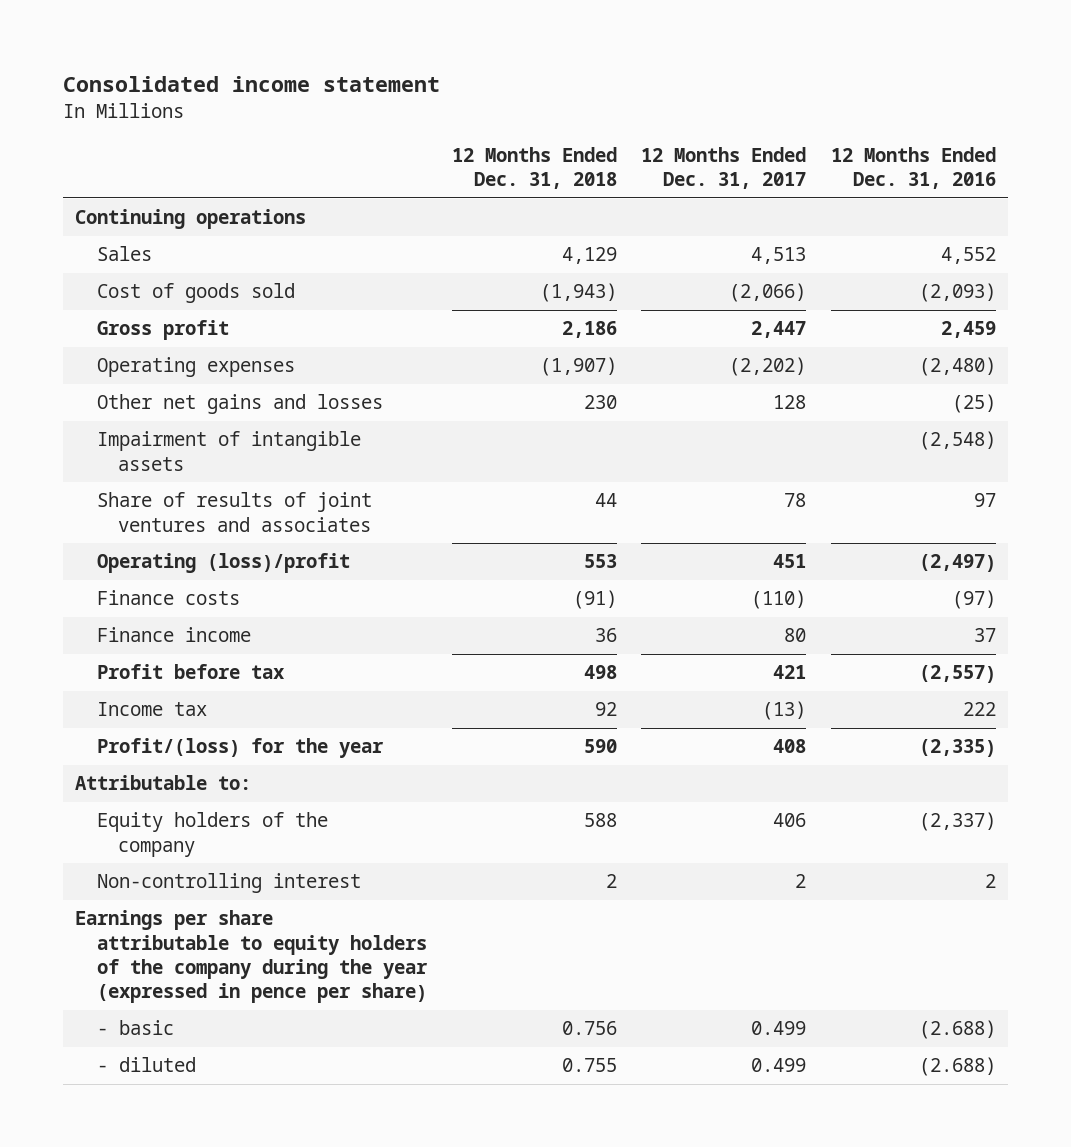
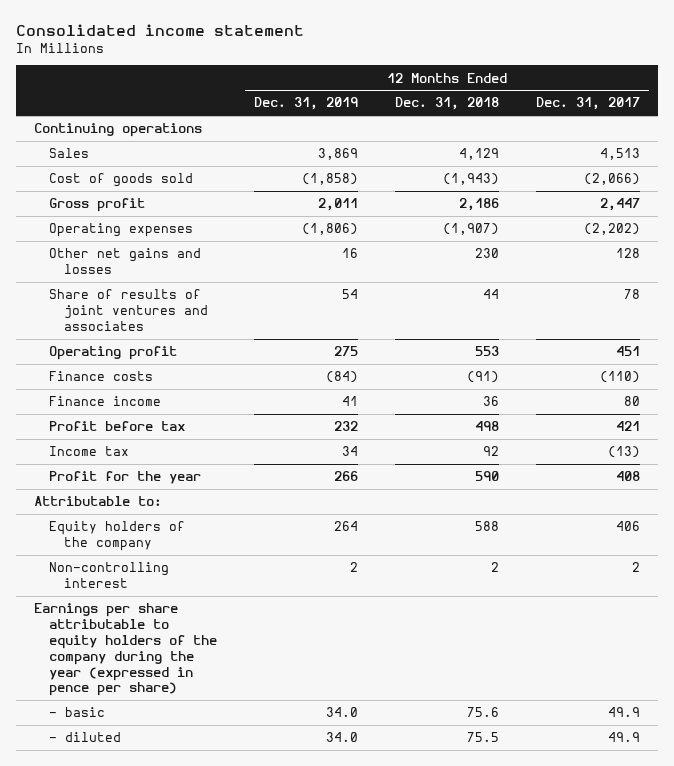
[831,146,997,190] 12 Months Ended Dec. 31, 2016 -> none
none -> [253,97,358,111] Dec. 31, 2019
[96,431,361,471] Impairment of intangible assets -> none
[96,553,350,574] Operating (loss)/profit -> [49,346,178,361] Operating profit
[96,738,384,759] Profit/(loss) for the year -> [49,471,202,485] Profit for the year
[561,1021,617,1036] 0.756 -> [466,707,499,718] 75.6
[751,1021,807,1036] 0.499 -> [607,707,640,718] 49.9
[561,1058,617,1073] 0.755 -> [466,732,499,743] 75.5
[751,1058,807,1073] 0.499 -> [607,732,640,743] 49.9

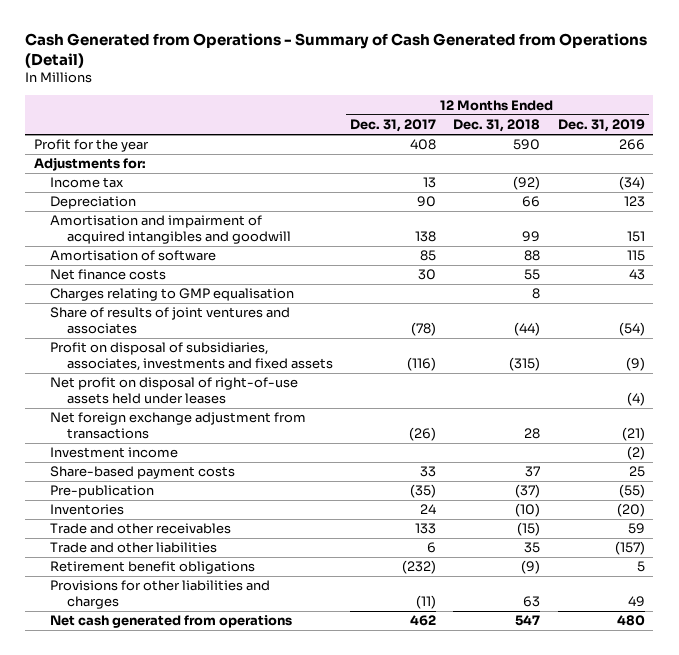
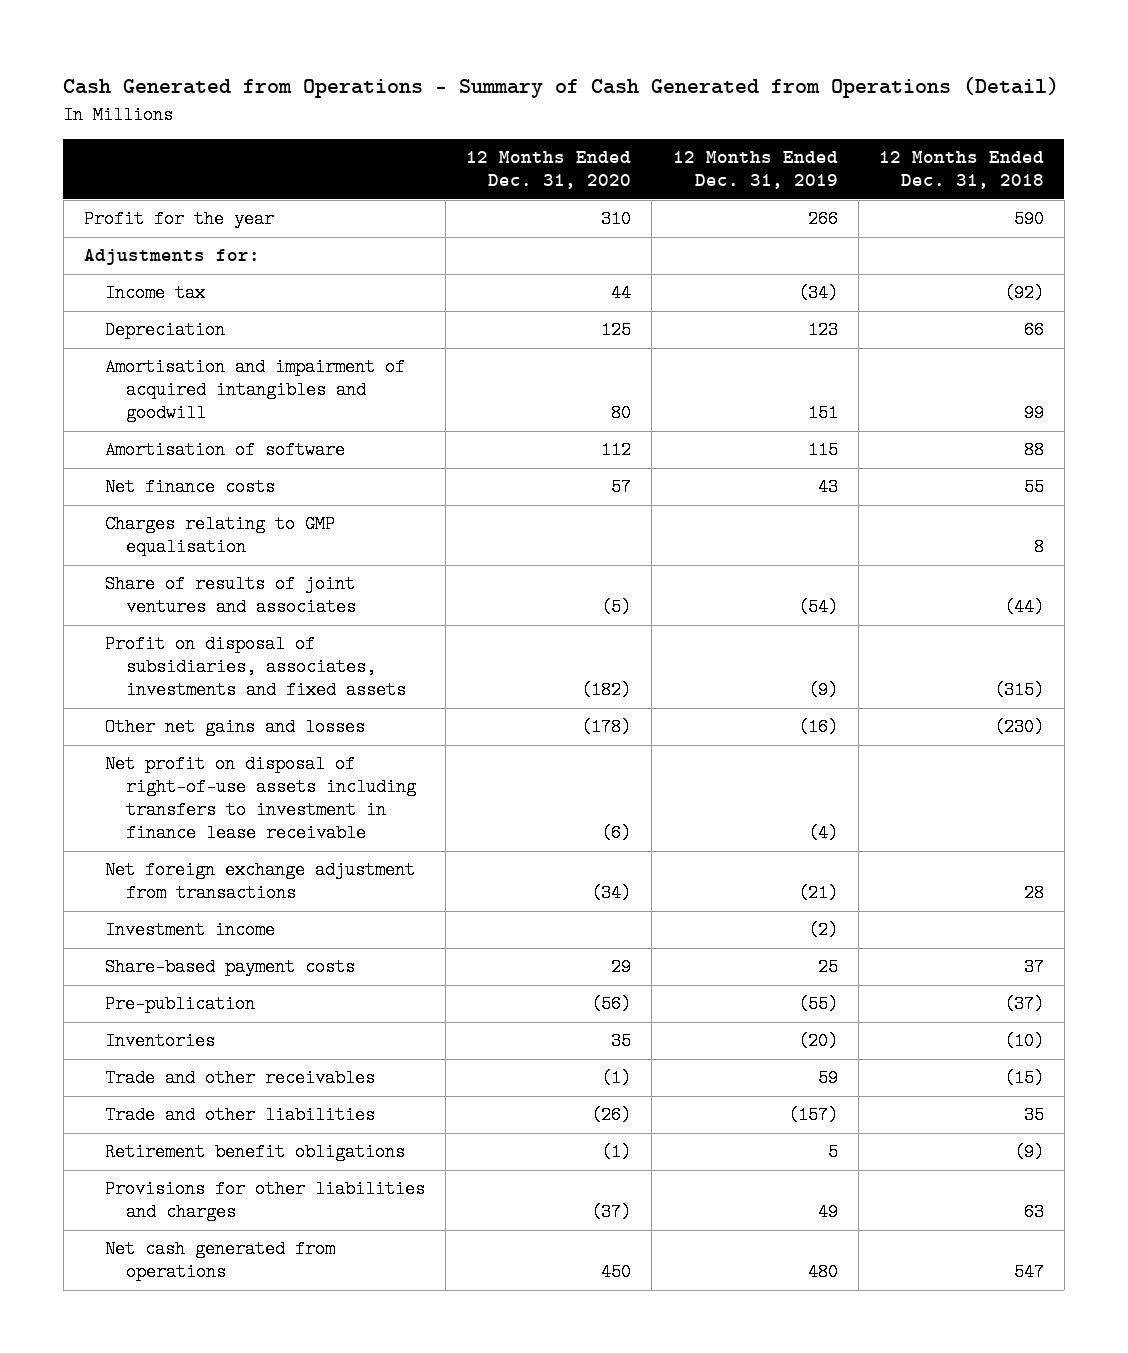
[350,119,437,133] Dec. 31, 2017 -> none
none -> [466,151,632,190] 12 Months Ended Dec. 31, 2020
none -> [105,718,366,737] Other net gains and losses
[50,377,299,404] Net profit on disposal of right-of-use assets held under leases -> [105,755,417,843] Net profit on disposal of right-of-use assets including transfers to investment in finance lease receivable

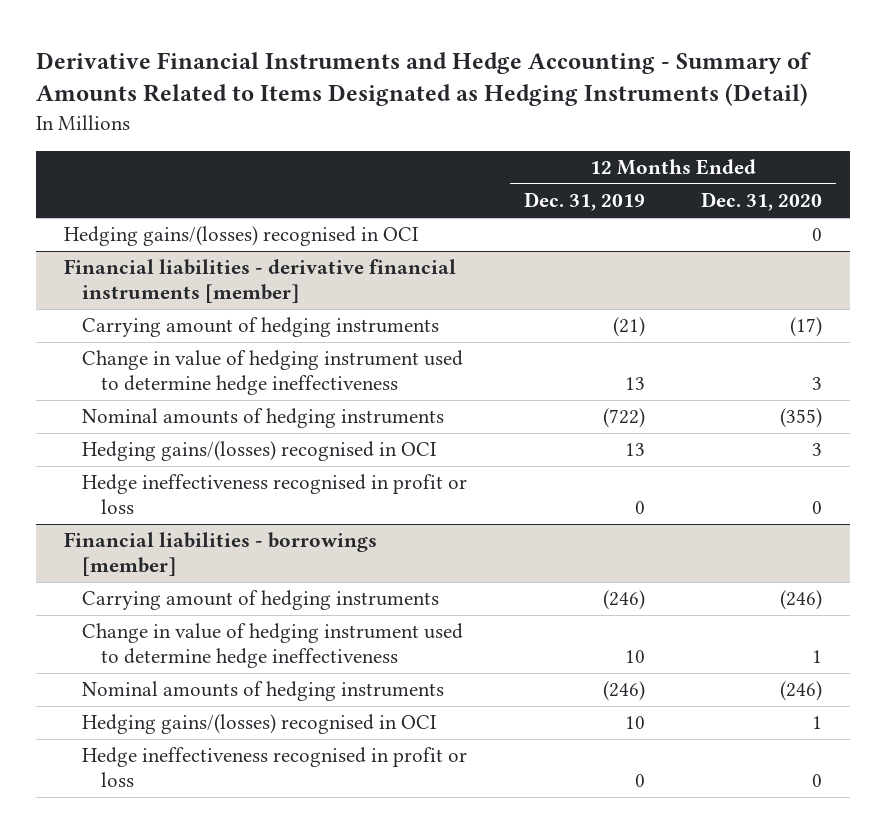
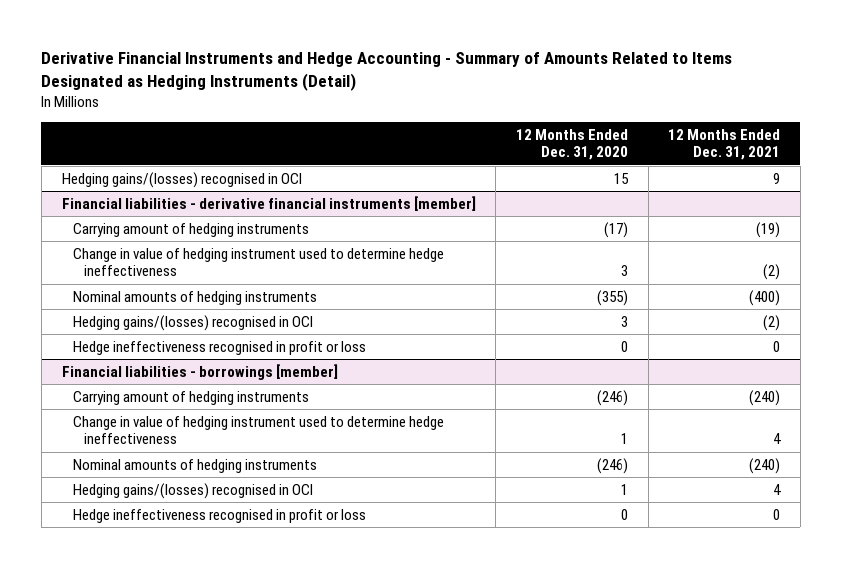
[523,192,645,212] Dec. 31, 2019 -> none
none -> [668,128,781,161] 12 Months Ended Dec. 31, 2021
[812,228,823,242] 0 -> [613,172,629,184] 15

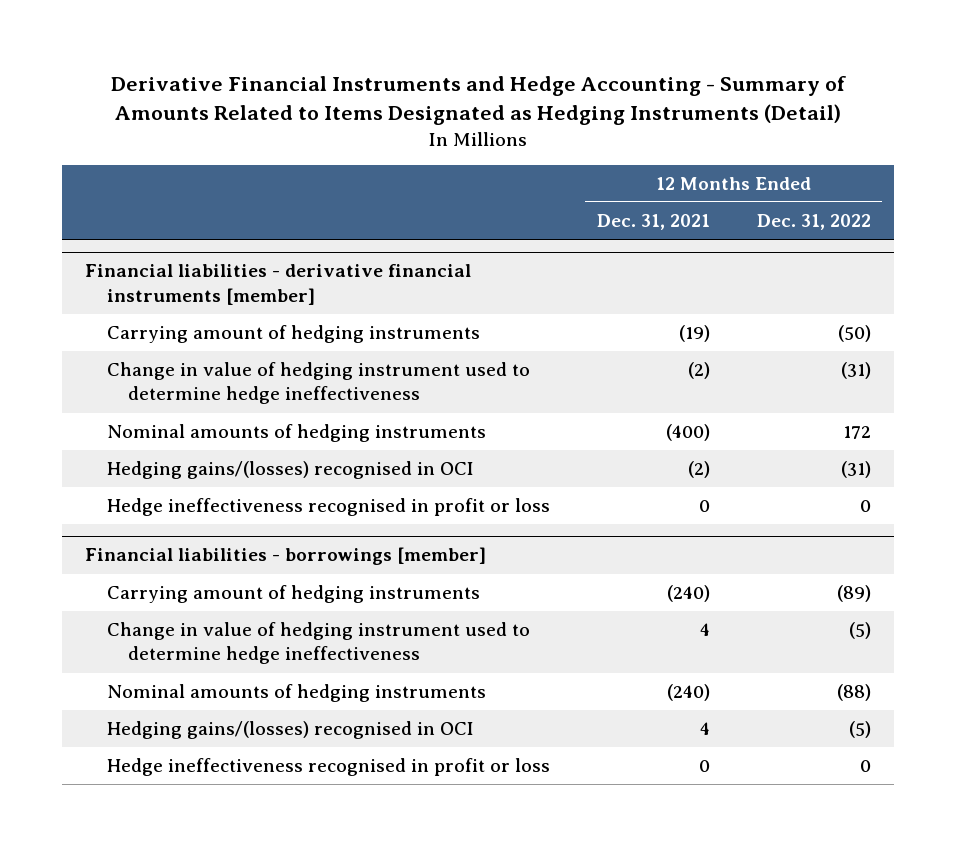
[515,128,628,161] 12 Months Ended Dec. 31, 2020 -> none
none -> [756,214,871,231] Dec. 31, 2022
[61,171,302,188] Hedging gains/(losses) recognised in OCI -> none

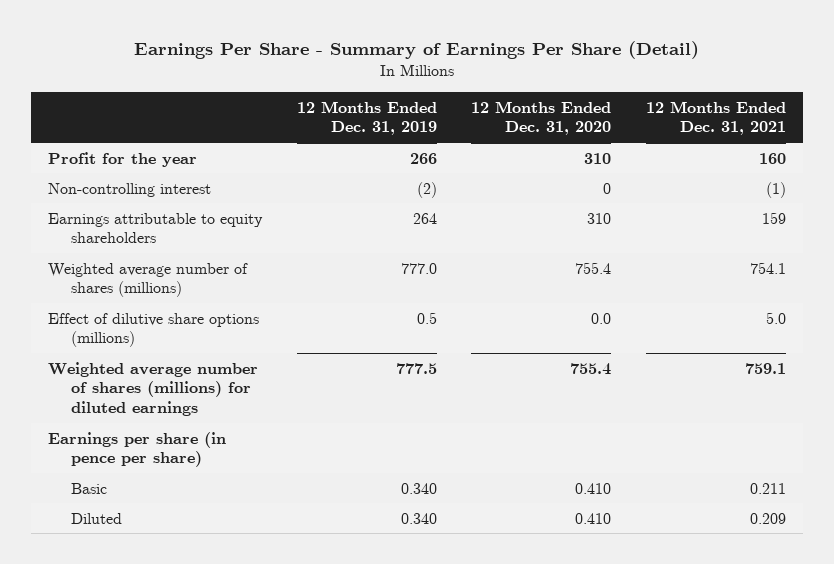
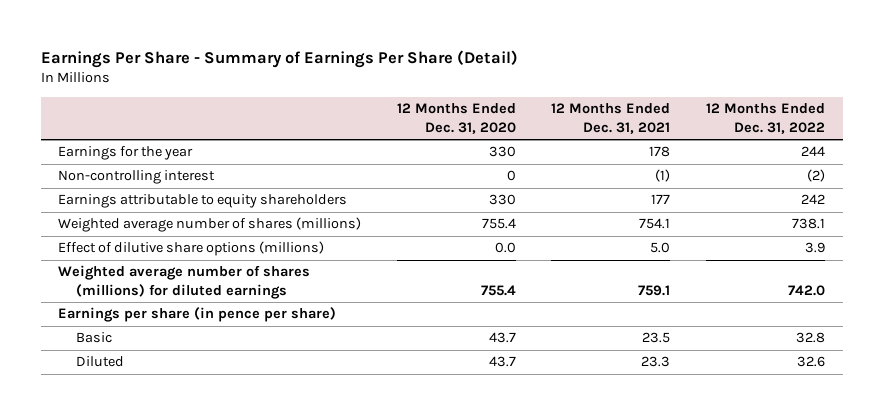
[296,100,437,136] 12 Months Ended Dec. 31, 2019 -> none
none -> [705,103,825,134] 12 Months Ended Dec. 31, 2022
[48,151,198,167] Profit for the year -> [58,146,194,161] Earnings for the year
[584,152,612,164] 310 -> [488,146,516,158] 330
[758,152,786,164] 160 -> [649,146,671,158] 178
[587,212,612,224] 310 -> [488,194,516,206] 330
[761,211,786,224] 159 -> [651,194,671,205] 177
[575,482,612,494] 0.410 -> [488,332,516,344] 43.7
[749,482,786,494] 0.211 -> [642,332,671,344] 23.5
[575,512,612,524] 0.410 -> [488,356,516,368] 43.7
[749,512,786,524] 0.209 -> [641,356,671,368] 23.3

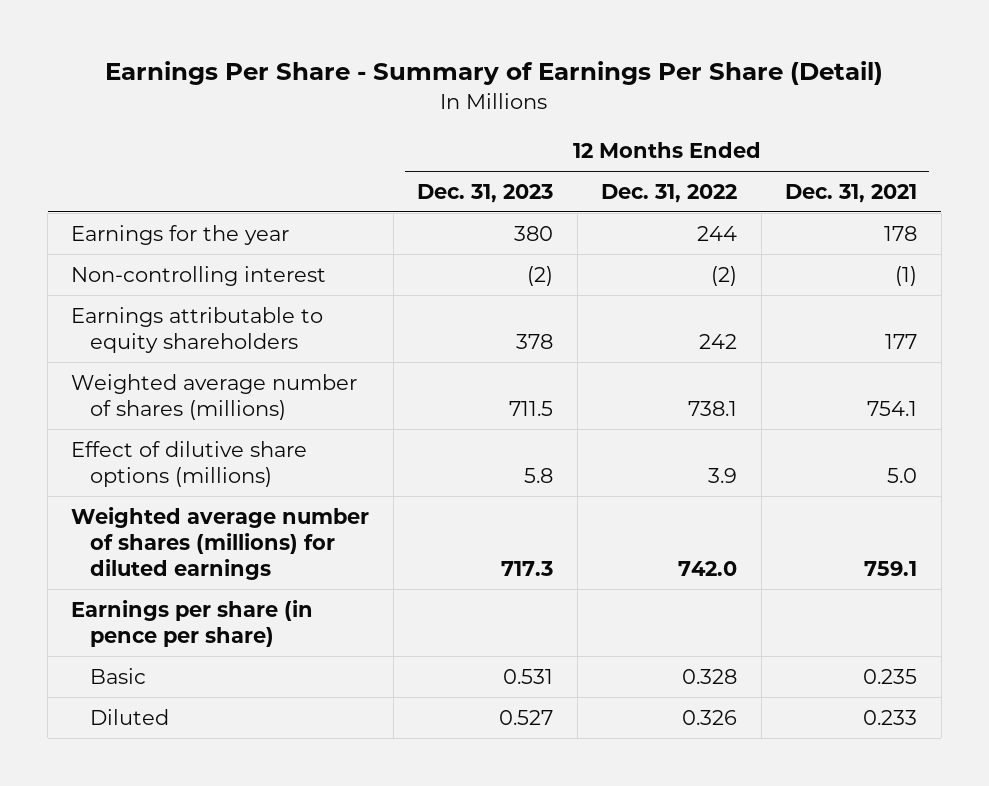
[396,103,516,134] 12 Months Ended Dec. 31, 2020 -> none
none -> [417,183,554,203] Dec. 31, 2023
[642,332,671,344] 23.5 -> [863,668,918,684] 0.235
[795,332,825,344] 32.8 -> [682,668,738,684] 0.328
[641,356,671,368] 23.3 -> [863,709,918,725] 0.233
[796,356,825,368] 32.6 -> [682,709,738,725] 0.326

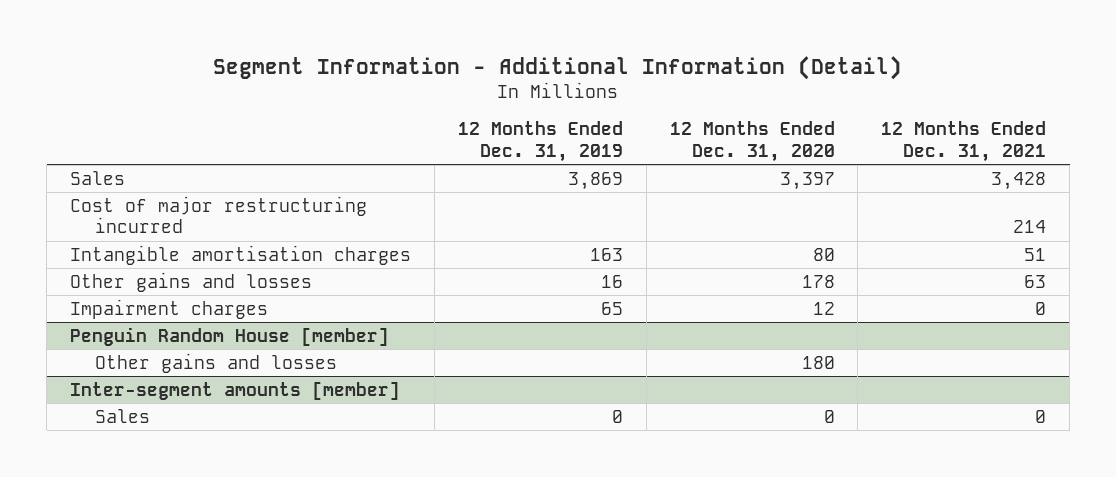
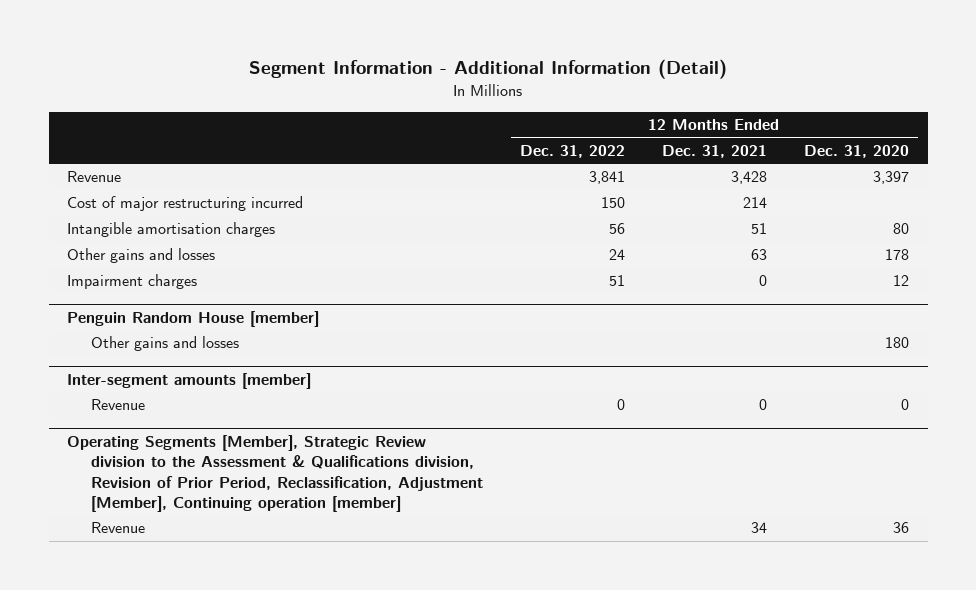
[457,121,623,163] 12 Months Ended Dec. 31, 2019 -> none
none -> [519,144,625,158] Dec. 31, 2022
[70,170,126,185] Sales -> [67,171,122,183] Revenue
[95,408,151,423] Sales -> [90,399,145,411] Revenue
none -> [67,434,483,513] Operating Segments [Member], Strategic Review division to the Assessment & Qualifications division, Revision of Prior Period, Reclassification, Adjustment [Member], Continuing operation [member]
none -> [90,522,145,534] Revenue

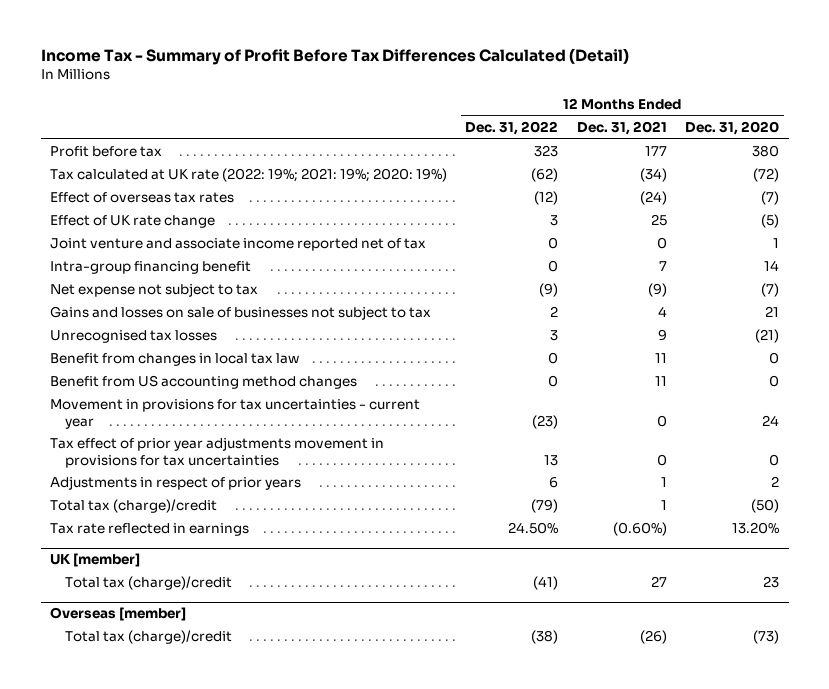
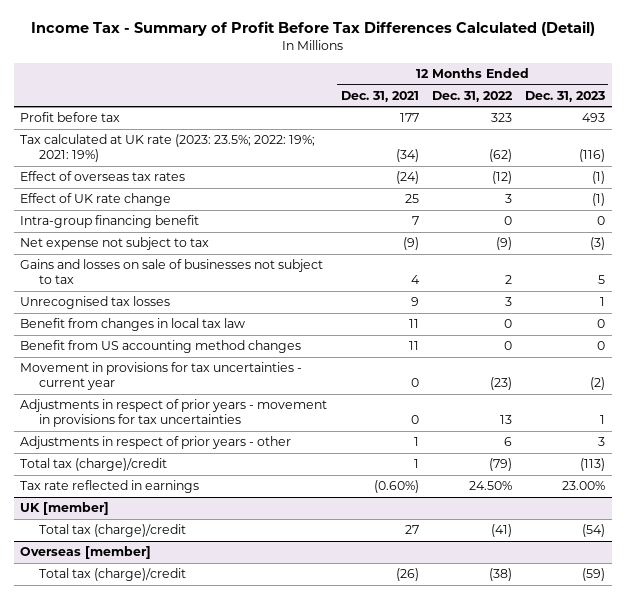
[685,121,780,136] Dec. 31, 2020 -> none
none -> [525,90,606,102] Dec. 31, 2023
[49,168,447,183] Tax calculated at UK rate (2022: 19%; 2021: 19%; 2020: 19%) -> [20,134,316,163] Tax calculated at UK rate (2023: 23.5%; 2022: 19%; 2021: 19%)
[49,238,426,252] Joint venture and associate income reported net of tax -> none
[49,437,384,468] Tax effect of prior year adjustments movement in provisions for tax uncertainties -> [20,399,328,428] Adjustments in respect of prior years - movement in provisions for tax uncertainties
[49,476,301,491] Adjustments in respect of prior years -> [20,436,292,450] Adjustments in respect of prior years - other

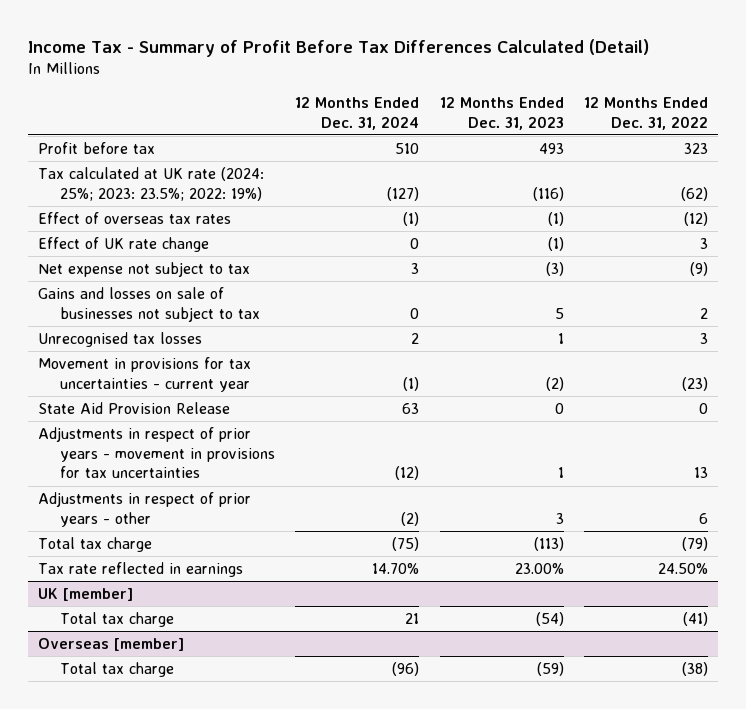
[340,90,419,102] Dec. 31, 2021 -> none
none -> [295,96,420,130] 12 Months Ended Dec. 31, 2024
[20,134,316,163] Tax calculated at UK rate (2023: 23.5%; 2022: 19%; 2021: 19%) -> [38,167,265,201] Tax calculated at UK rate (2024: 25%; 2023: 23.5%; 2022: 19%)
[20,215,200,229] Intra-group financing benefit -> none
[20,318,246,332] Benefit from changes in local tax law -> none
[20,340,302,354] Benefit from US accounting method changes -> none
none -> [38,402,231,415] State Aid Provision Release
[20,458,168,472] Total tax (charge)/credit -> [38,537,153,553] Total tax charge
[39,524,187,538] Total tax (charge)/credit -> [59,612,174,628] Total tax charge
[39,568,187,582] Total tax (charge)/credit -> [59,662,174,678] Total tax charge

